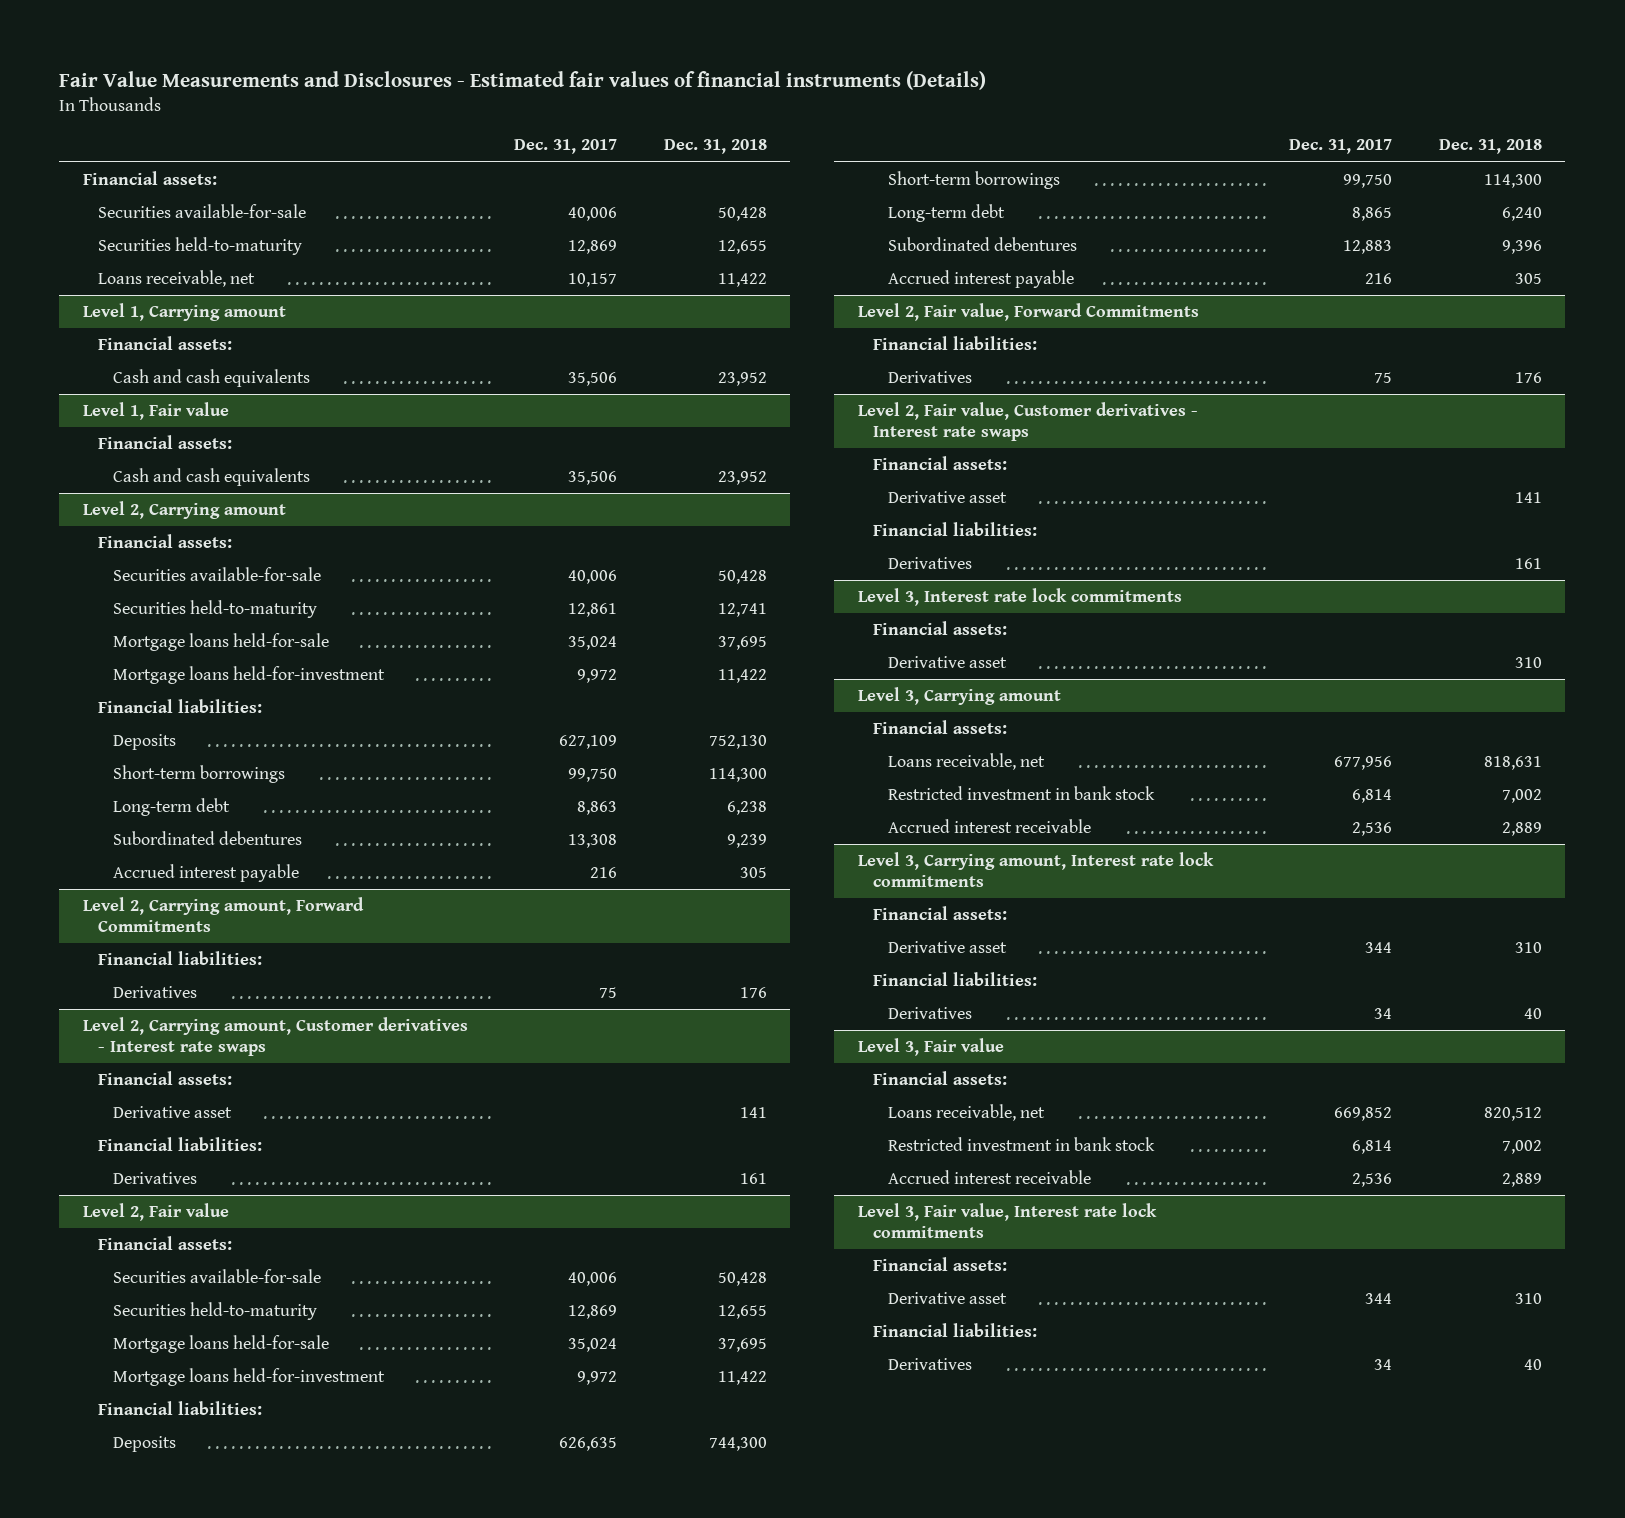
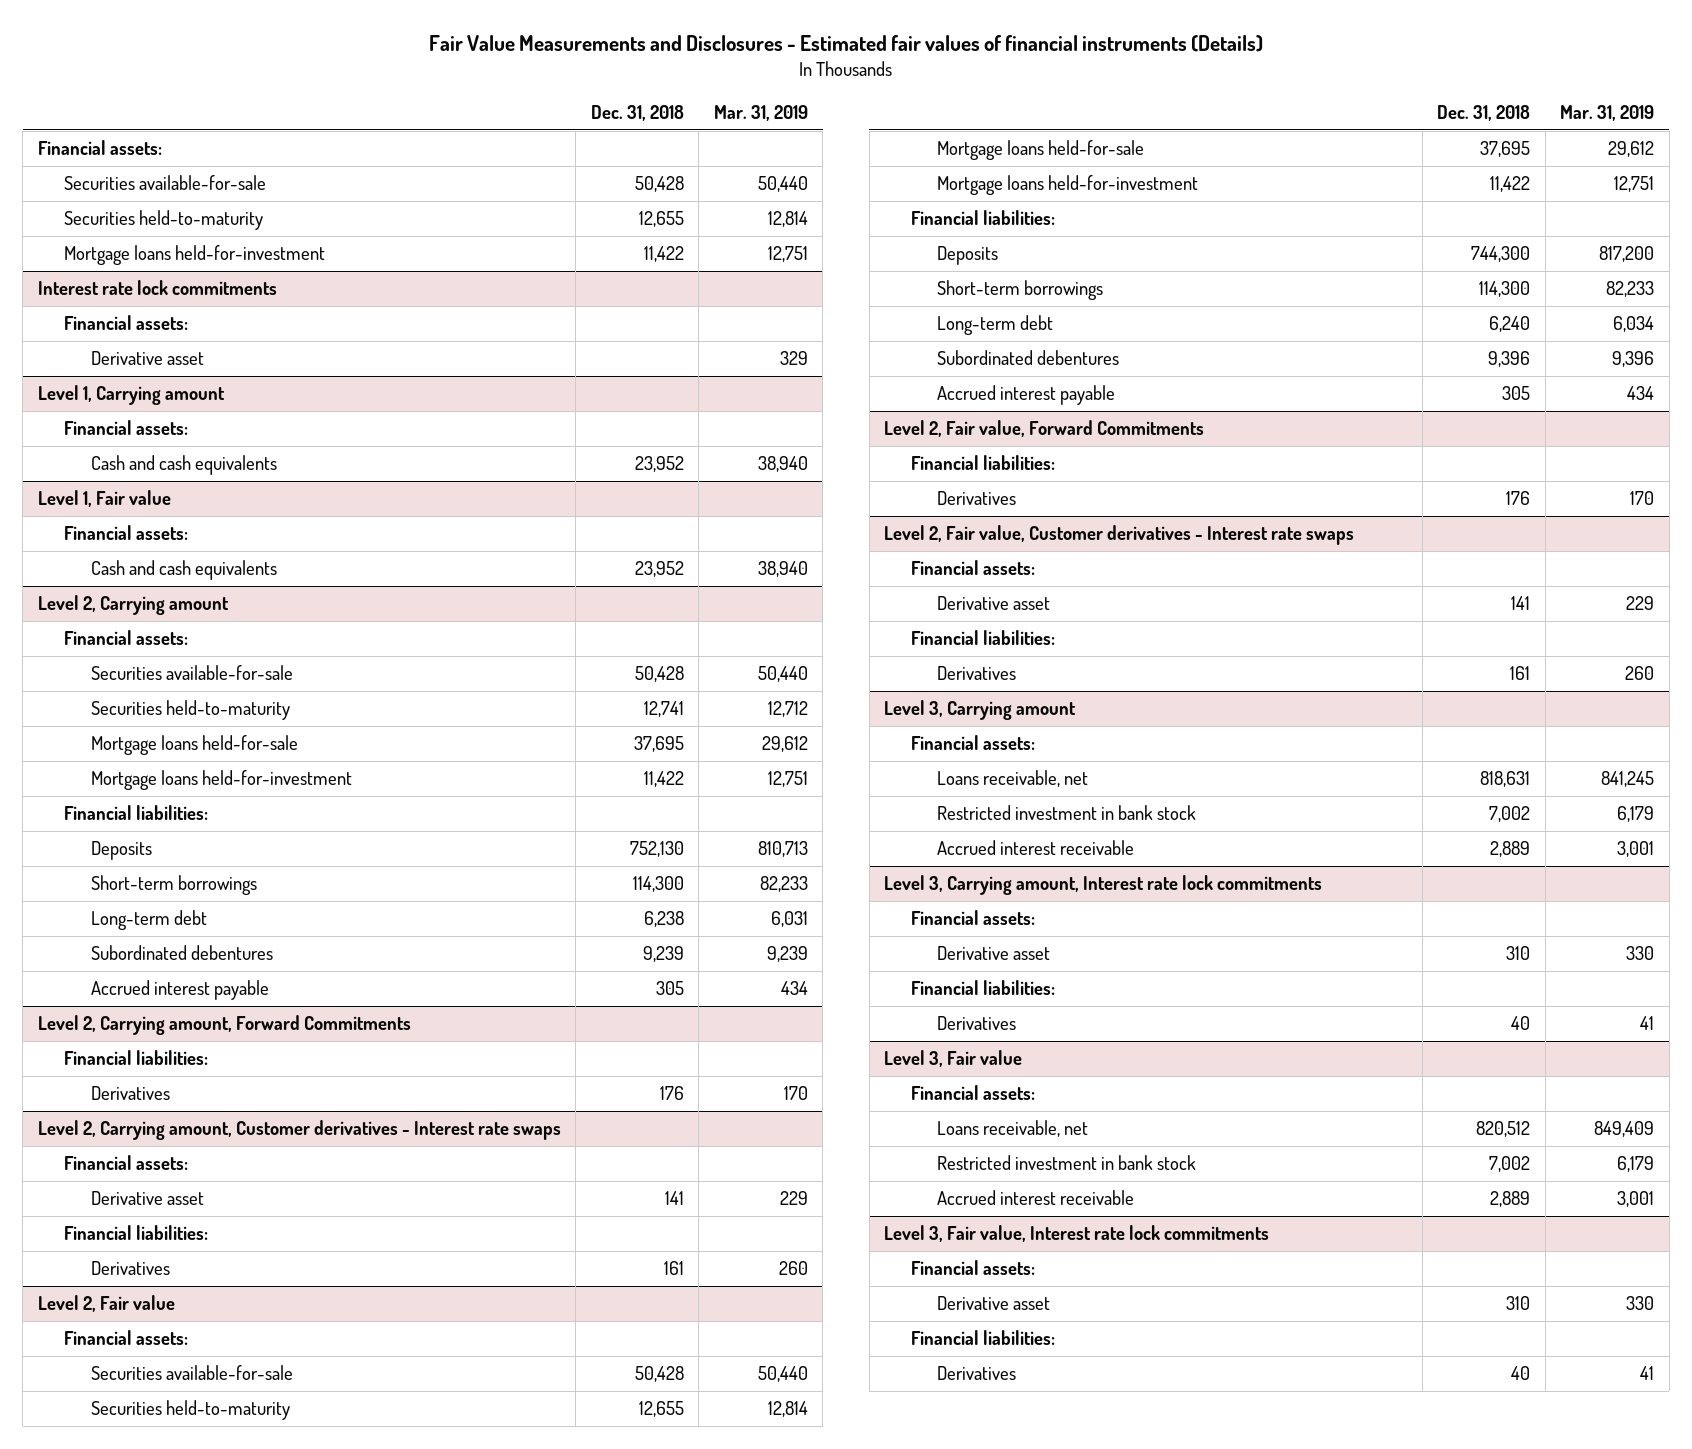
[514,139,618,155] Dec. 31, 2017 -> none
none -> [713,104,808,121] Mar. 31, 2019
[97,270,255,288] Loans receivable, net -> [64,245,326,266] Mortgage loans held-for-investment
none -> [37,280,277,296] Interest rate lock commitments
none -> [64,315,189,331] Financial assets:
none -> [90,351,204,366] Derivative asset
[857,588,1182,607] Level 3, Interest rate lock commitments -> none
[873,621,1008,636] Financial assets: -> none
[888,656,1008,669] Derivative asset -> none

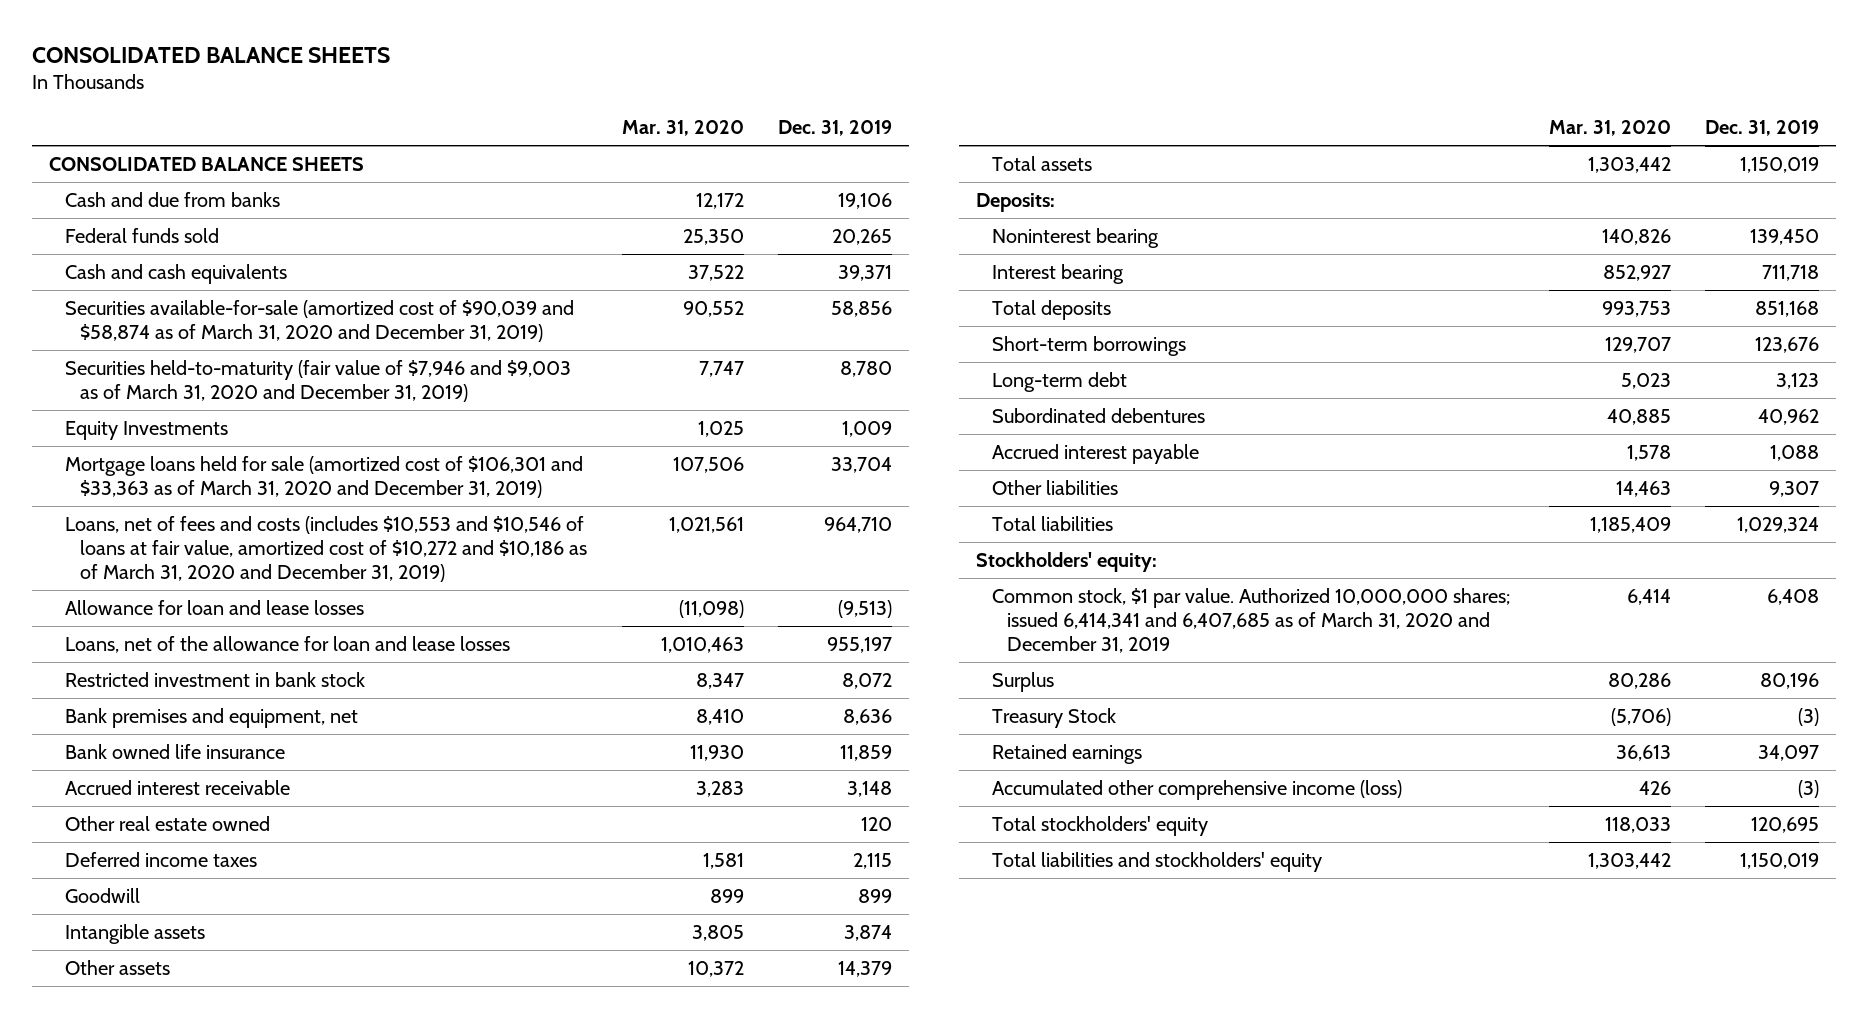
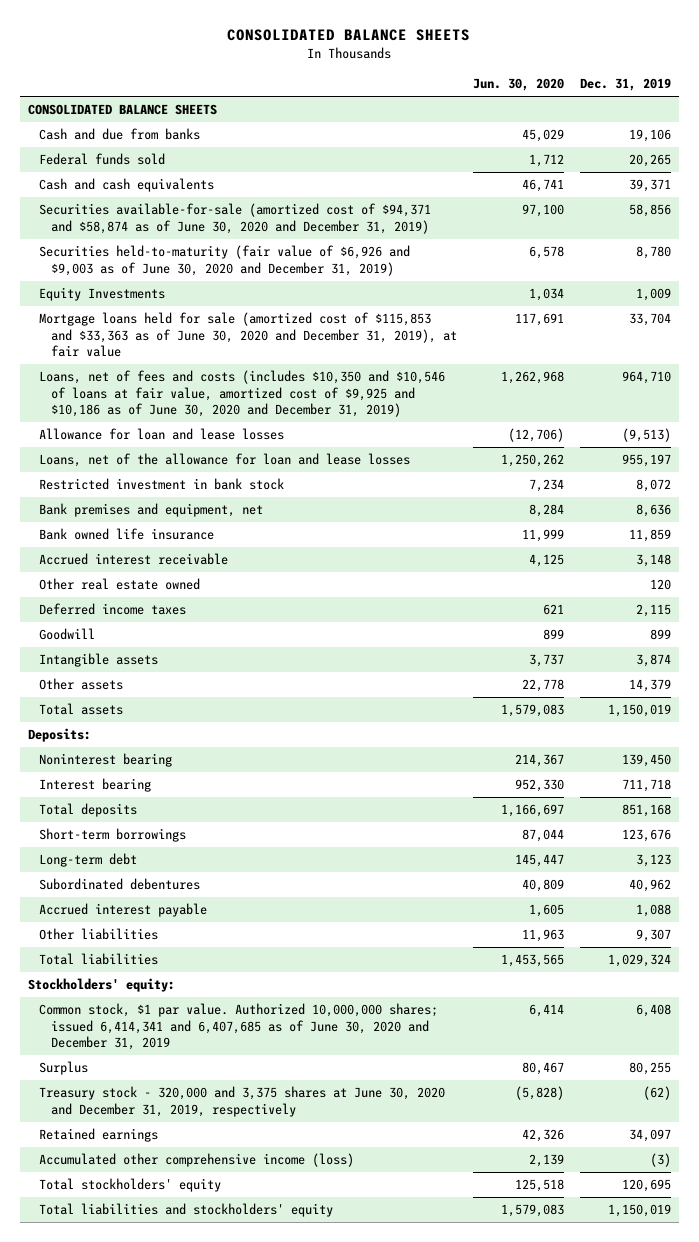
[621,120,744,137] Mar. 31, 2020 -> none
none -> [472,77,564,91] Jun. 30, 2020
[64,300,574,343] Securities available-for-sale (amortized cost of $90,039 and $58,874 as of March 31, 2020 and December 31, 2019) -> [39,203,432,234] Securities available-for-sale (amortized cost of $94,371 and $58,874 as of June 30, 2020 and December 31, 2019)
[64,360,571,403] Securities held-to-maturity (fair value of $7,946 and $9,003 as of March 31, 2020 and December 31, 2019) -> [39,245,411,276] Securities held-to-maturity (fair value of $6,926 and $9,003 as of June 30, 2020 and December 31, 2019)
[64,456,583,499] Mortgage loans held for sale (amortized cost of $106,301 and $33,363 as of March 31, 2020 and December 31, 2019) -> [39,312,457,358] Mortgage loans held for sale (amortized cost of $115,853 and $33,363 as of June 30, 2020 and December 31, 2019), at fair value
[64,516,588,583] Loans, net of fees and costs (includes $10,553 and $10,546 of loans at fair value, amortized cost of $10,272 and $10,186 as of March 31, 2020 and December 31, 2019) -> [39,370,446,418] Loans, net of fees and costs (includes $10,350 and $10,546 of loans at fair value, amortized cost of $9,925 and $10,186 as of June 30, 2020 and December 31, 2019)
[991,708,1116,729] Treasury Stock -> none
[991,588,1510,654] Common stock, $1 par value. Authorized 10,000,000 shares; issued 6,414,341 and 6,407,685 as of March 31, 2020 and December 31, 2019 -> [39,1003,439,1051] Common stock, $1 par value. Authorized 10,000,000 shares; issued 6,414,341 and 6,407,685 as of June 30, 2020 and December 31, 2019
[1759,673,1819,690] 80,196 -> [628,1062,671,1076] 80,255
none -> [39,1086,446,1117] Treasury stock - 320,000 and 3,375 shares at June 30, 2020 and December 31, 2019, respectively

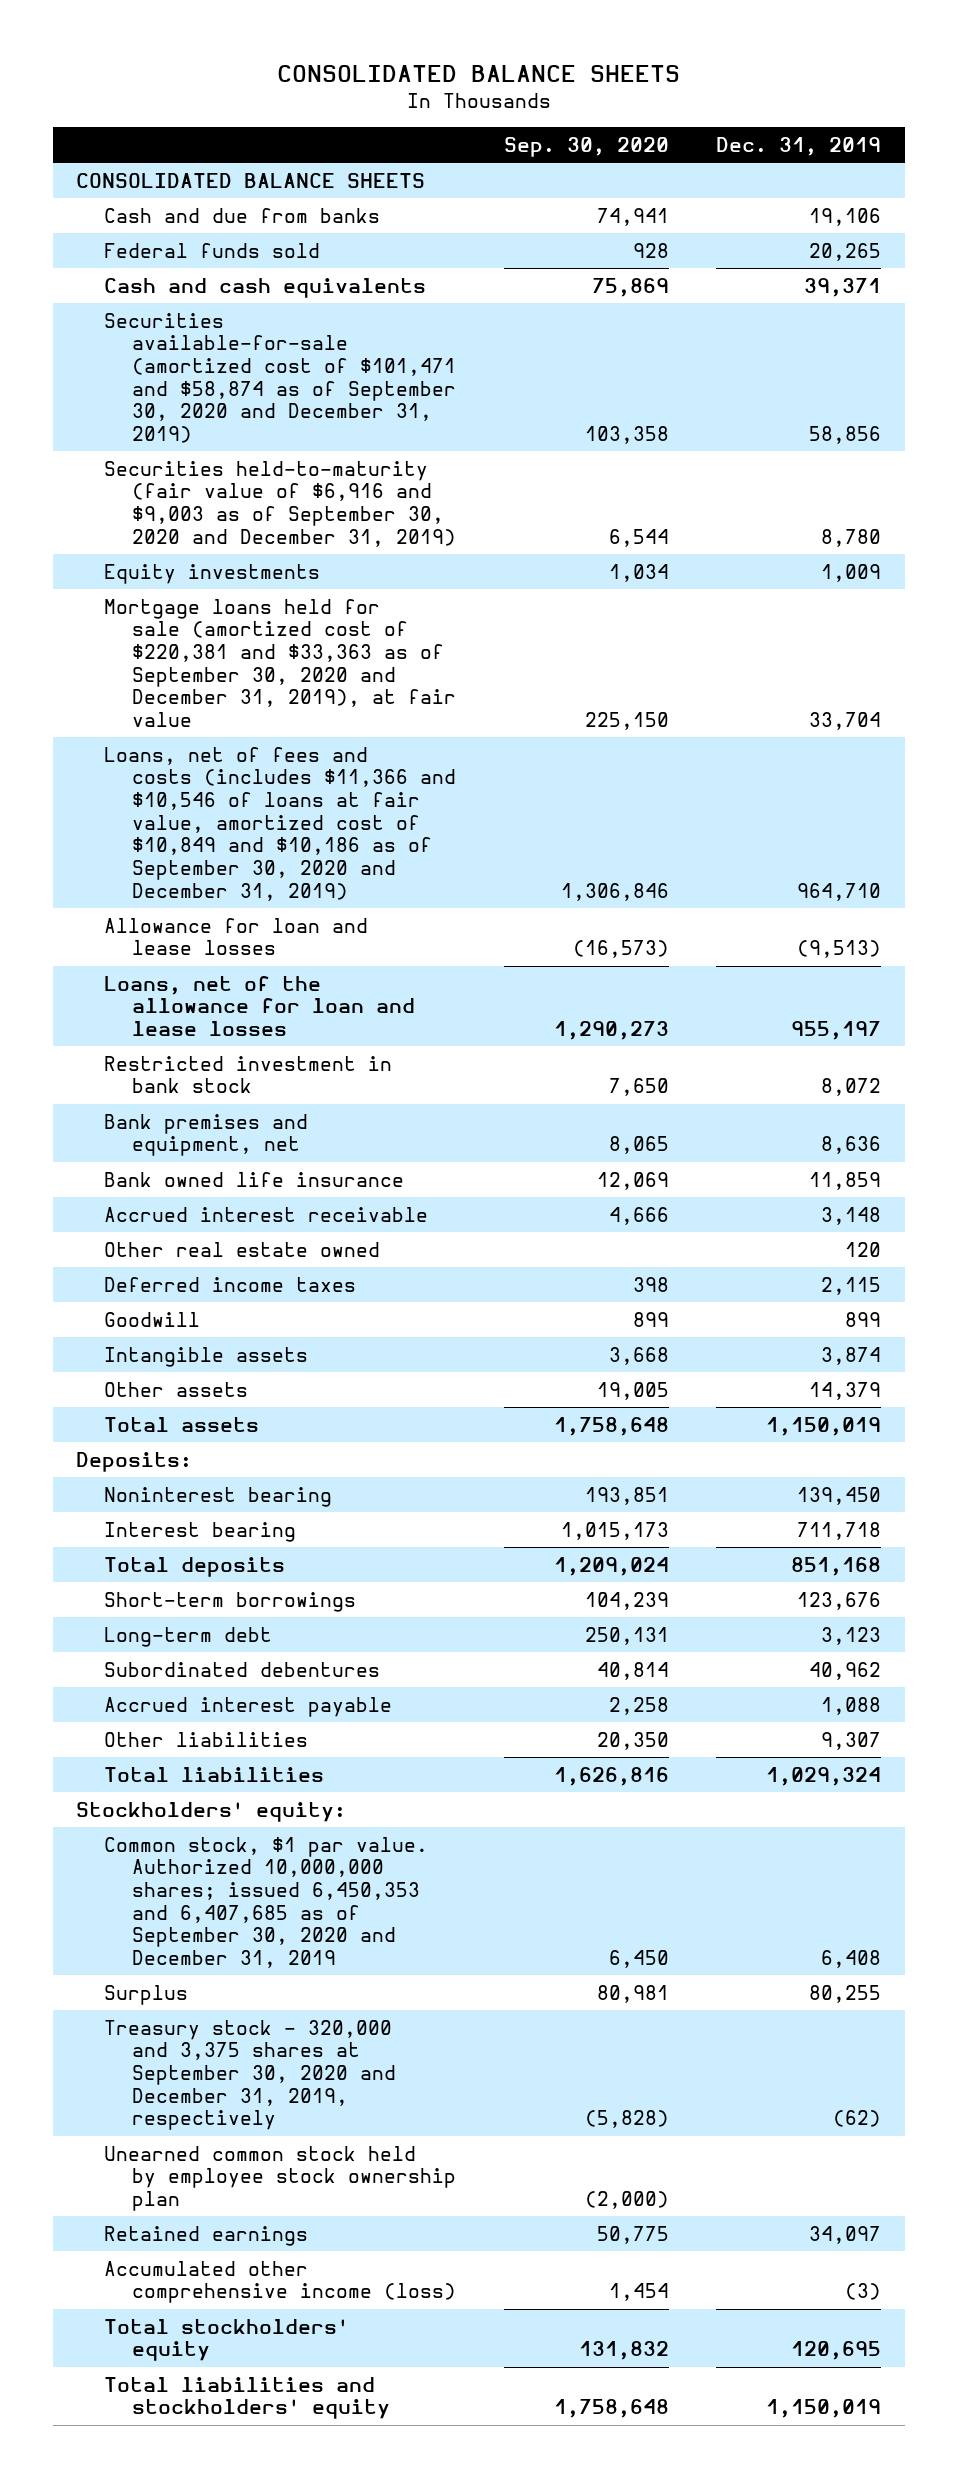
[472,77,564,91] Jun. 30, 2020 -> none
none -> [503,136,669,157] Sep. 30, 2020
[39,203,432,234] Securities available-for-sale (amortized cost of $94,371 and $58,874 as of June 30, 2020 and December 31, 2019) -> [104,312,457,443] Securities available-for-sale (amortized cost of $101,471 and $58,874 as of September 30, 2020 and December 31, 2019)
[39,245,411,276] Securities held-to-maturity (fair value of $6,926 and $9,003 as of June 30, 2020 and December 31, 2019) -> [104,460,457,547] Securities held-to-maturity (fair value of $6,916 and $9,003 as of September 30, 2020 and December 31, 2019)
[39,287,166,302] Equity Investments -> [104,563,321,584] Equity investments
[39,312,457,358] Mortgage loans held for sale (amortized cost of $115,853 and $33,363 as of June 30, 2020 and December 31, 2019), at fair value -> [104,598,457,727] Mortgage loans held for sale (amortized cost of $220,381 and $33,363 as of September 30, 2020 and December 31, 2019), at fair value
[39,370,446,418] Loans, net of fees and costs (includes $10,350 and $10,546 of loans at fair value, amortized cost of $9,925 and $10,186 as of June 30, 2020 and December 31, 2019) -> [104,746,457,901] Loans, net of fees and costs (includes $11,366 and $10,546 of loans at fair value, amortized cost of $10,849 and $10,186 as of September 30, 2020 and December 31, 2019)
[39,1003,439,1051] Common stock, $1 par value. Authorized 10,000,000 shares; issued 6,414,341 and 6,407,685 as of June 30, 2020 and December 31, 2019 -> [104,1836,429,1968] Common stock, $1 par value. Authorized 10,000,000 shares; issued 6,450,353 and 6,407,685 as of September 30, 2020 and December 31, 2019
[39,1086,446,1117] Treasury stock - 320,000 and 3,375 shares at June 30, 2020 and December 31, 2019, respectively -> [104,2019,397,2131] Treasury stock - 320,000 and 3,375 shares at September 30, 2020 and December 31, 2019, respectively
none -> [104,2145,457,2212] Unearned common stock held by employee stock ownership plan

